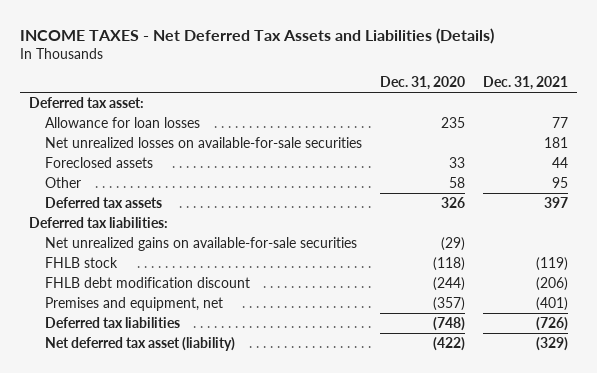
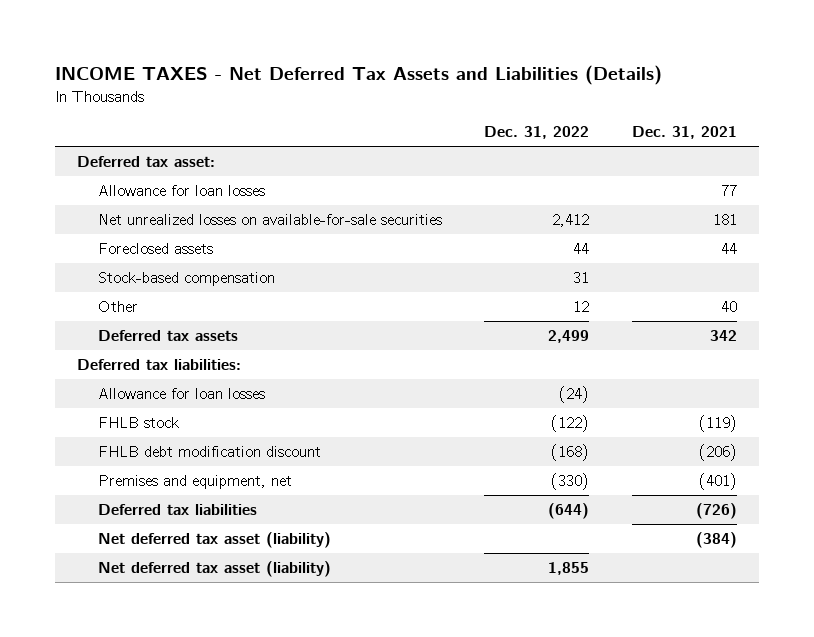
[380,75,466,90] Dec. 31, 2020 -> none
none -> [484,126,590,140] Dec. 31, 2022
none -> [97,271,275,286] Stock-based compensation
[552,176,569,188] 95 -> [721,300,738,312] 40
[544,196,569,208] 397 -> [710,329,738,341] 342
[45,236,358,251] Net unrealized gains on available-for-sale securities -> none
none -> [97,387,265,399] Allowance for loan losses
[536,336,569,351] (329) -> [696,531,738,548] (384)
none -> [97,560,331,577] Net deferred tax asset (liability)

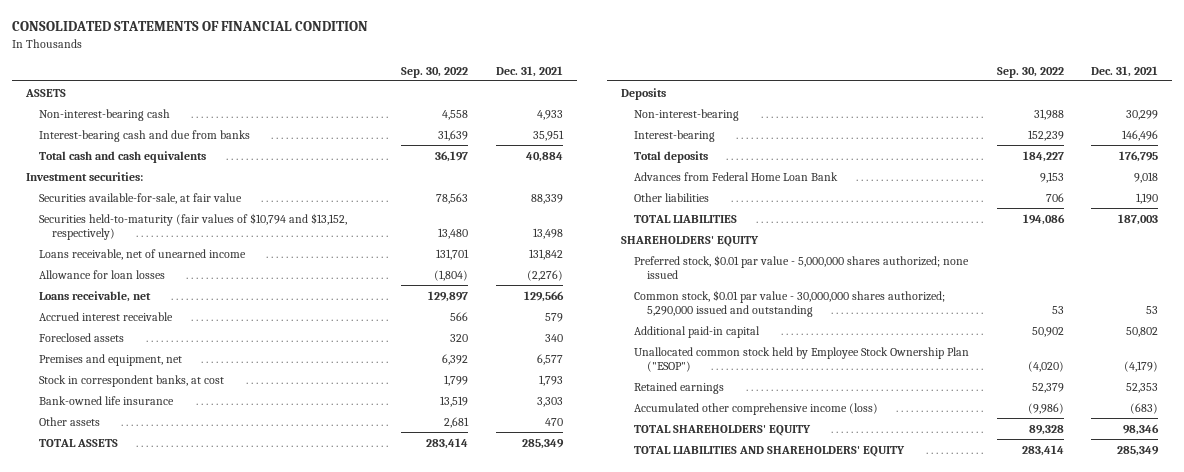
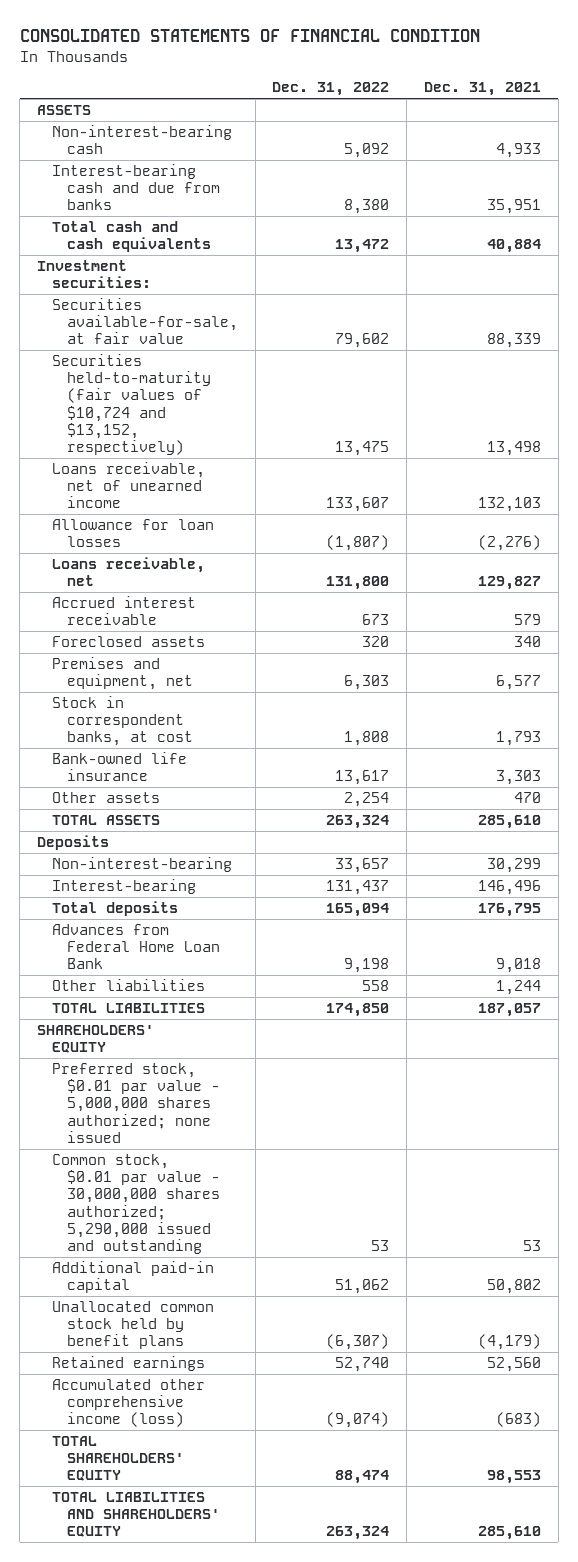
[401,66,469,78] Sep. 30, 2022 -> none
none -> [272,82,390,97] Dec. 31, 2022
[38,212,347,240] Securities held-to-maturity (fair values of $10,794 and $13,152, respectively) -> [51,354,211,456] Securities held-to-maturity (fair values of $10,724 and $13,152, respectively)
[528,248,563,260] 131,842 -> [477,497,541,513] 132,103
[523,290,564,302] 129,566 -> [477,576,541,591] 129,827
[521,438,564,449] 285,349 -> [477,815,541,830] 285,610
[1136,192,1159,204] 1,190 -> [495,980,541,996] 1,244
[1118,213,1159,225] 187,003 -> [477,1003,541,1018] 187,057
[634,346,970,372] Unallocated common stock held by Employee Stock Ownership Plan ("ESOP") -> [51,1301,214,1350] Unallocated common stock held by benefit plans
[1126,382,1159,393] 52,353 -> [486,1357,541,1373] 52,560
[1123,423,1160,435] 98,346 -> [486,1470,541,1485] 98,553
[1117,445,1160,456] 285,349 -> [477,1526,541,1541] 285,610

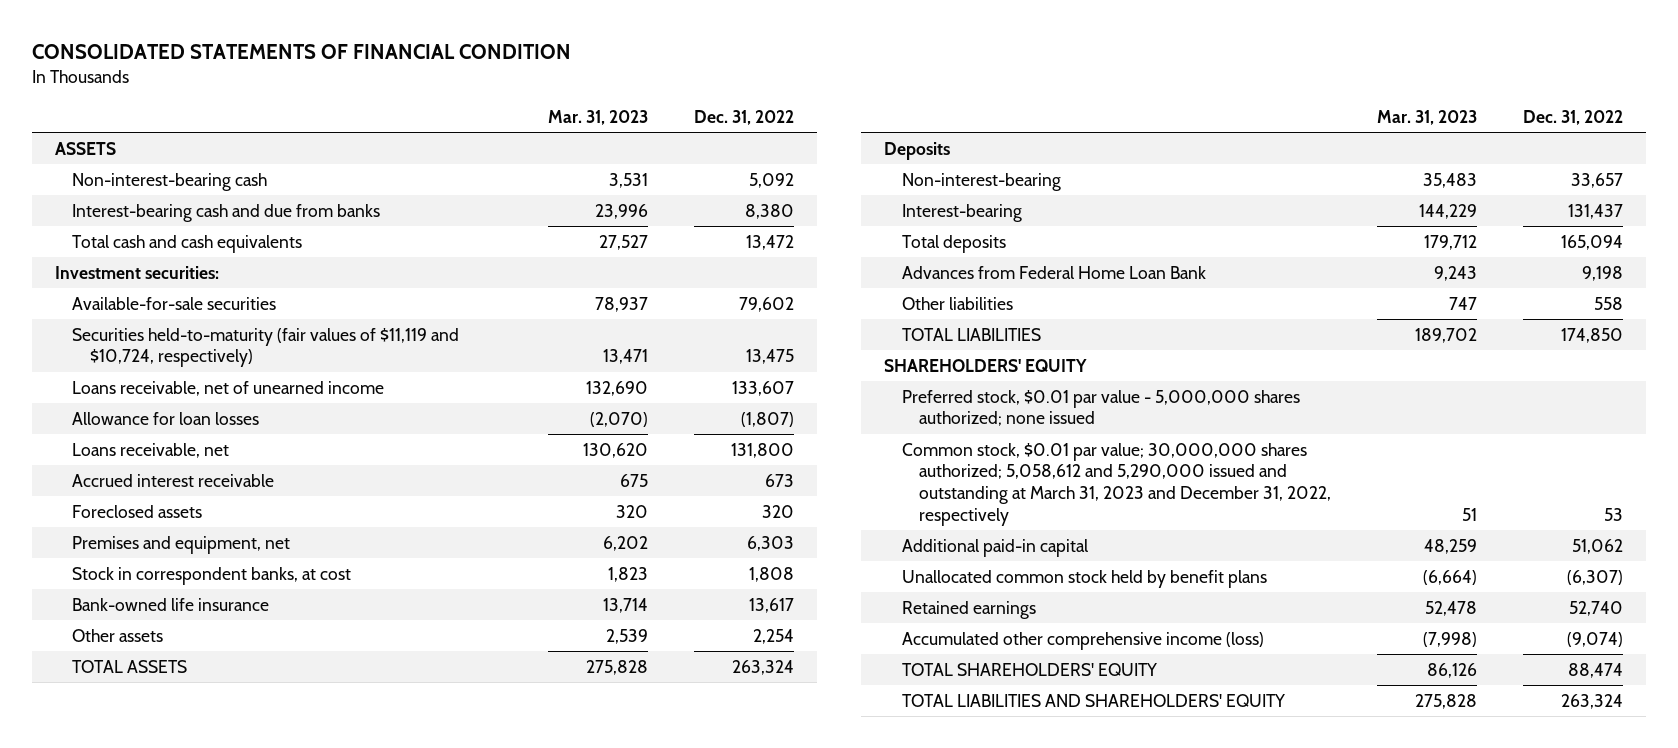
[423,82,541,97] Dec. 31, 2021 -> none
none -> [547,109,648,125] Mar. 31, 2023
[51,298,238,345] Securities available-for-sale, at fair value -> [72,296,277,310] Available-for-sale securities
[51,354,211,456] Securities held-to-maturity (fair values of $10,724 and $13,152, respectively) -> [72,327,460,368] Securities held-to-maturity (fair values of $11,119 and $10,724, respectively)
[51,1154,220,1255] Common stock, $0.01 par value - 30,000,000 shares authorized; 5,290,000 issued and outstanding -> [901,442,1331,526] Common stock, $0.01 par value; 30,000,000 shares authorized; 5,058,612 and 5,290,000 issued and outstanding at March 31, 2023 and December 31, 2022, respectively

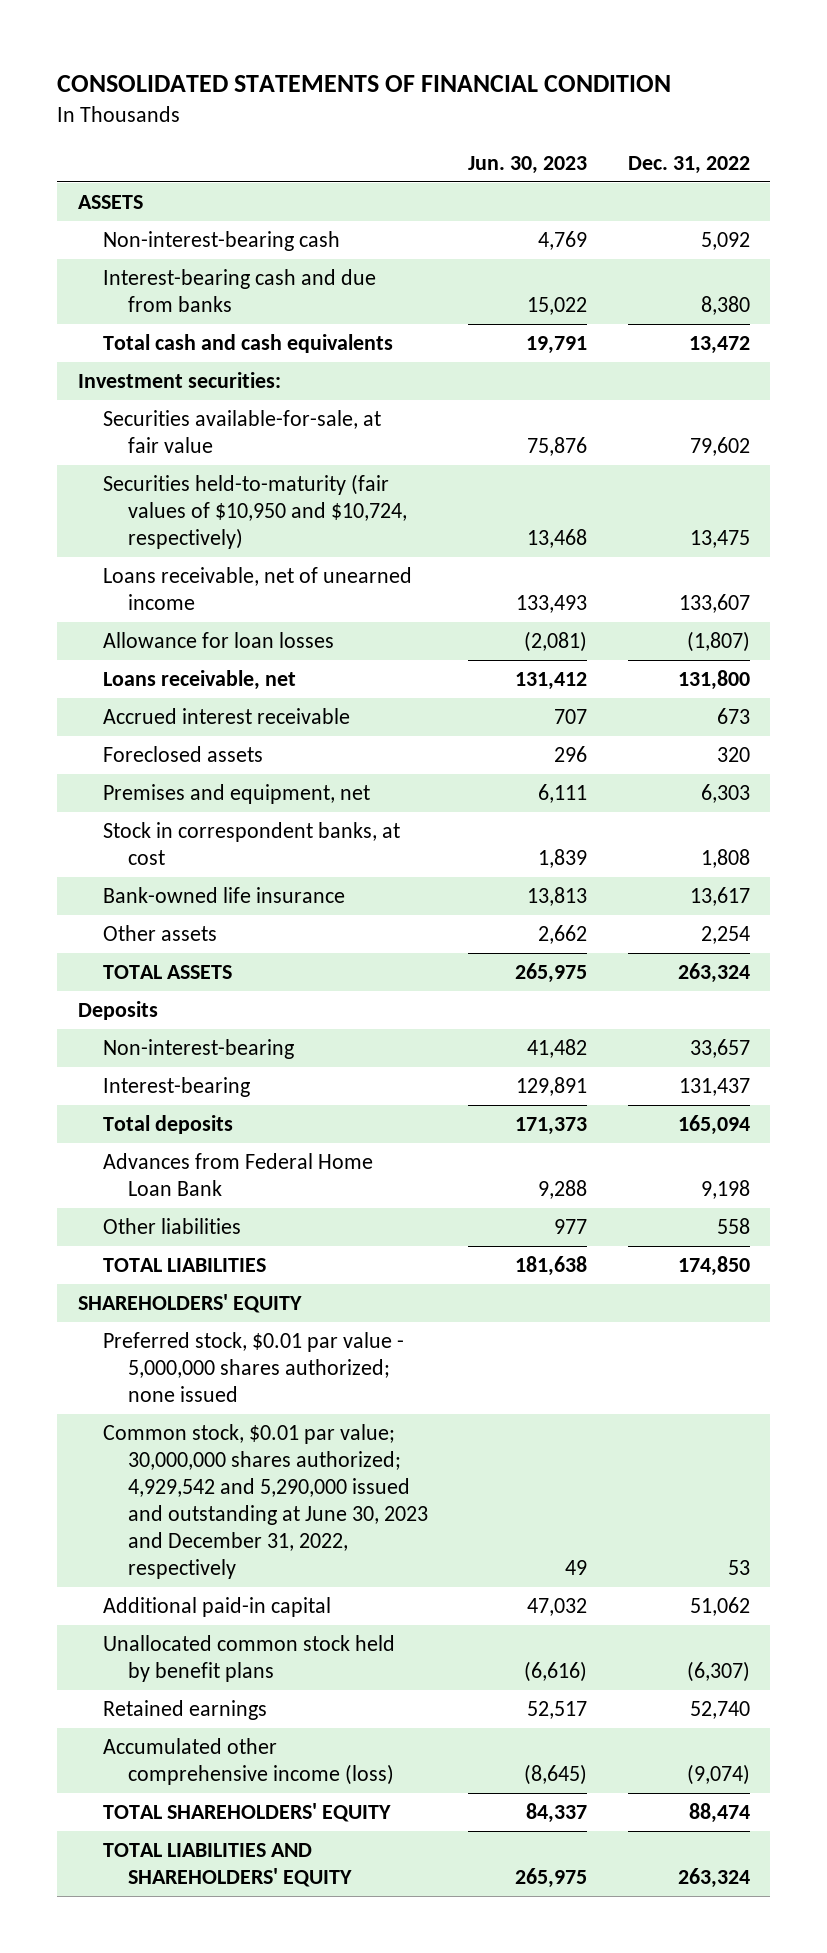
[547,109,648,125] Mar. 31, 2023 -> none
none -> [468,156,588,175] Jun. 30, 2023
[72,296,277,310] Available-for-sale securities -> [102,410,381,454] Securities available-for-sale, at fair value
[72,327,460,368] Securities held-to-maturity (fair values of $11,119 and $10,724, respectively) -> [102,474,407,550] Securities held-to-maturity (fair values of $10,950 and $10,724, respectively)
[901,442,1331,526] Common stock, $0.01 par value; 30,000,000 shares authorized; 5,058,612 and 5,290,000 issued and outstanding at March 31, 2023 and December 31, 2022, respectively -> [102,1424,428,1579] Common stock, $0.01 par value; 30,000,000 shares authorized; 4,929,542 and 5,290,000 issued and outstanding at June 30, 2023 and December 31, 2022, respectively

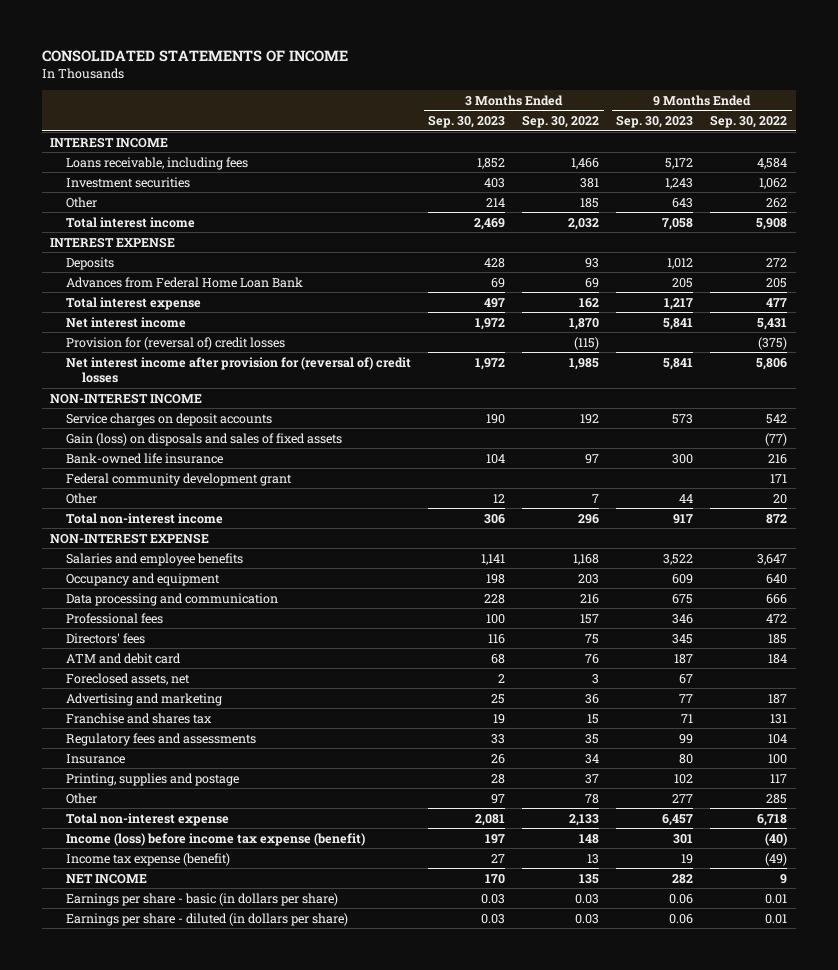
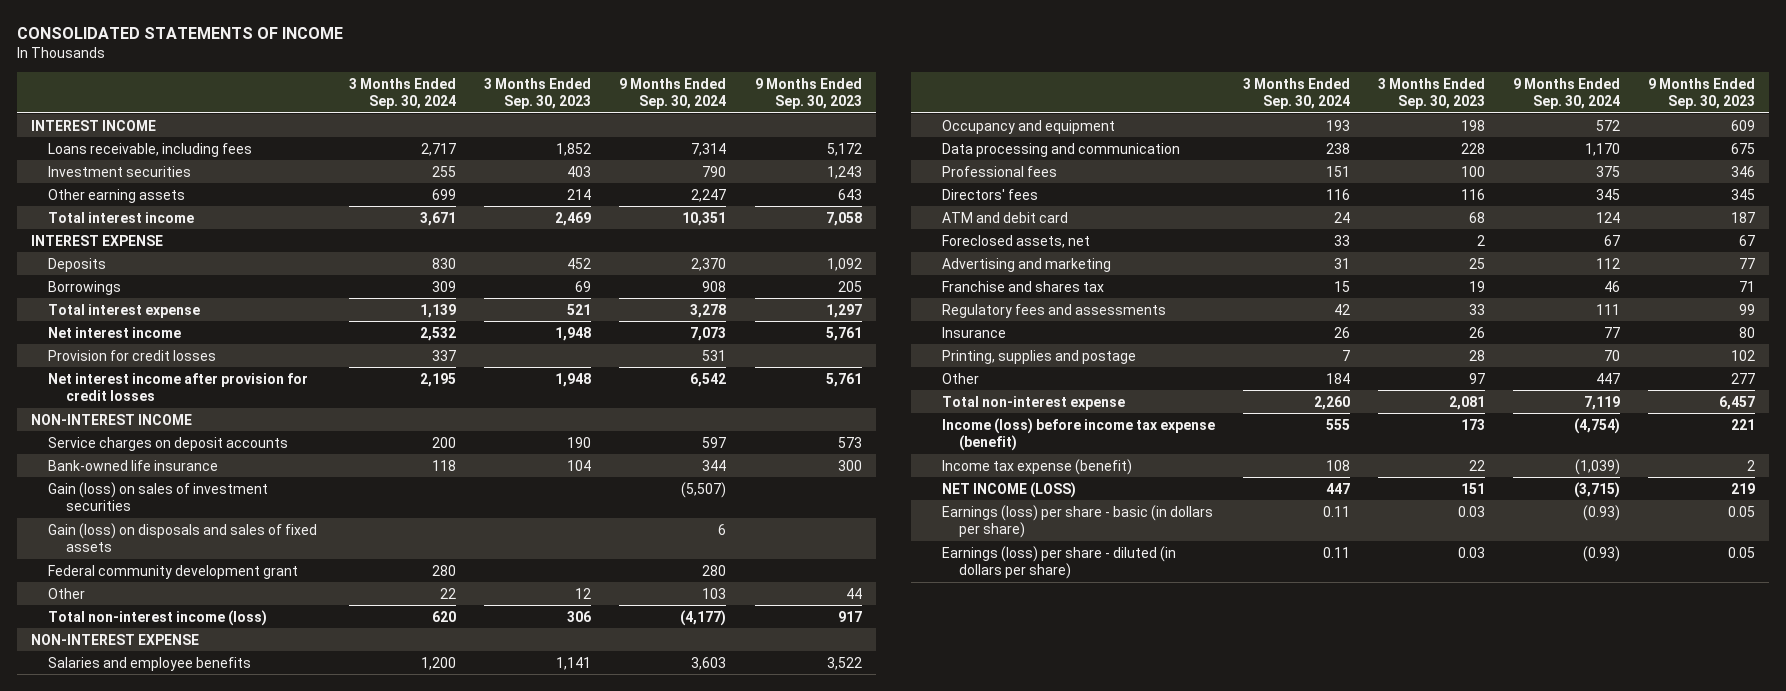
[522,115,600,129] Sep. 30, 2022 -> none
[710,115,788,129] Sep. 30, 2022 -> none
none -> [349,77,457,109] 3 Months Ended Sep. 30, 2024
none -> [619,77,727,109] 9 Months Ended Sep. 30, 2024
[66,196,98,208] Other -> [48,188,186,203] Other earning assets
[484,257,506,268] 428 -> [567,257,592,269] 452
[667,257,694,269] 1,012 -> [826,257,862,271] 1,092
[66,276,304,288] Advances from Federal Home Loan Bank -> [48,280,122,295] Borrowings
[484,297,506,308] 497 -> [567,303,592,315] 521
[664,297,694,310] 1,217 -> [825,303,862,318] 1,297
[475,317,506,330] 1,972 -> [555,326,592,341] 1,948
[663,317,694,330] 5,841 -> [825,326,862,341] 5,761
[66,336,286,350] Provision for (reversal of) credit losses -> [48,349,217,361] Provision for credit losses
[66,356,412,383] Net interest income after provision for (reversal of) credit losses -> [48,372,309,402] Net interest income after provision for credit losses
[475,357,506,370] 1,972 -> [555,372,592,387] 1,948
[663,357,694,370] 5,841 -> [825,372,862,387] 5,761
none -> [48,481,269,512] Gain (loss) on sales of investment securities
[66,432,343,446] Gain (loss) on disposals and sales of fixed assets -> [48,522,318,553] Gain (loss) on disposals and sales of fixed assets
[66,512,224,524] Total non-interest income -> [48,609,268,626] Total non-interest income (loss)
[485,833,506,844] 197 -> [1460,418,1485,430] 173
[673,833,694,844] 301 -> [1730,418,1755,430] 221
[491,853,506,863] 27 -> [1468,459,1485,471] 22
[681,853,694,864] 19 -> [1746,459,1755,471] 2
[66,873,148,884] NET INCOME -> [941,481,1076,498] NET INCOME (LOSS)
[485,873,506,884] 170 -> [1460,482,1485,494] 151
[672,873,694,884] 282 -> [1730,482,1755,494] 219
[66,892,339,906] Earnings per share - basic (in dollars per share) -> [941,504,1213,539] Earnings (loss) per share - basic (in dollars per share)
[669,893,694,904] 0.06 -> [1727,505,1755,517] 0.05
[66,912,349,926] Earnings per share - diluted (in dollars per share) -> [941,545,1176,580] Earnings (loss) per share - diluted (in dollars per share)
[669,913,694,924] 0.06 -> [1727,546,1755,558] 0.05

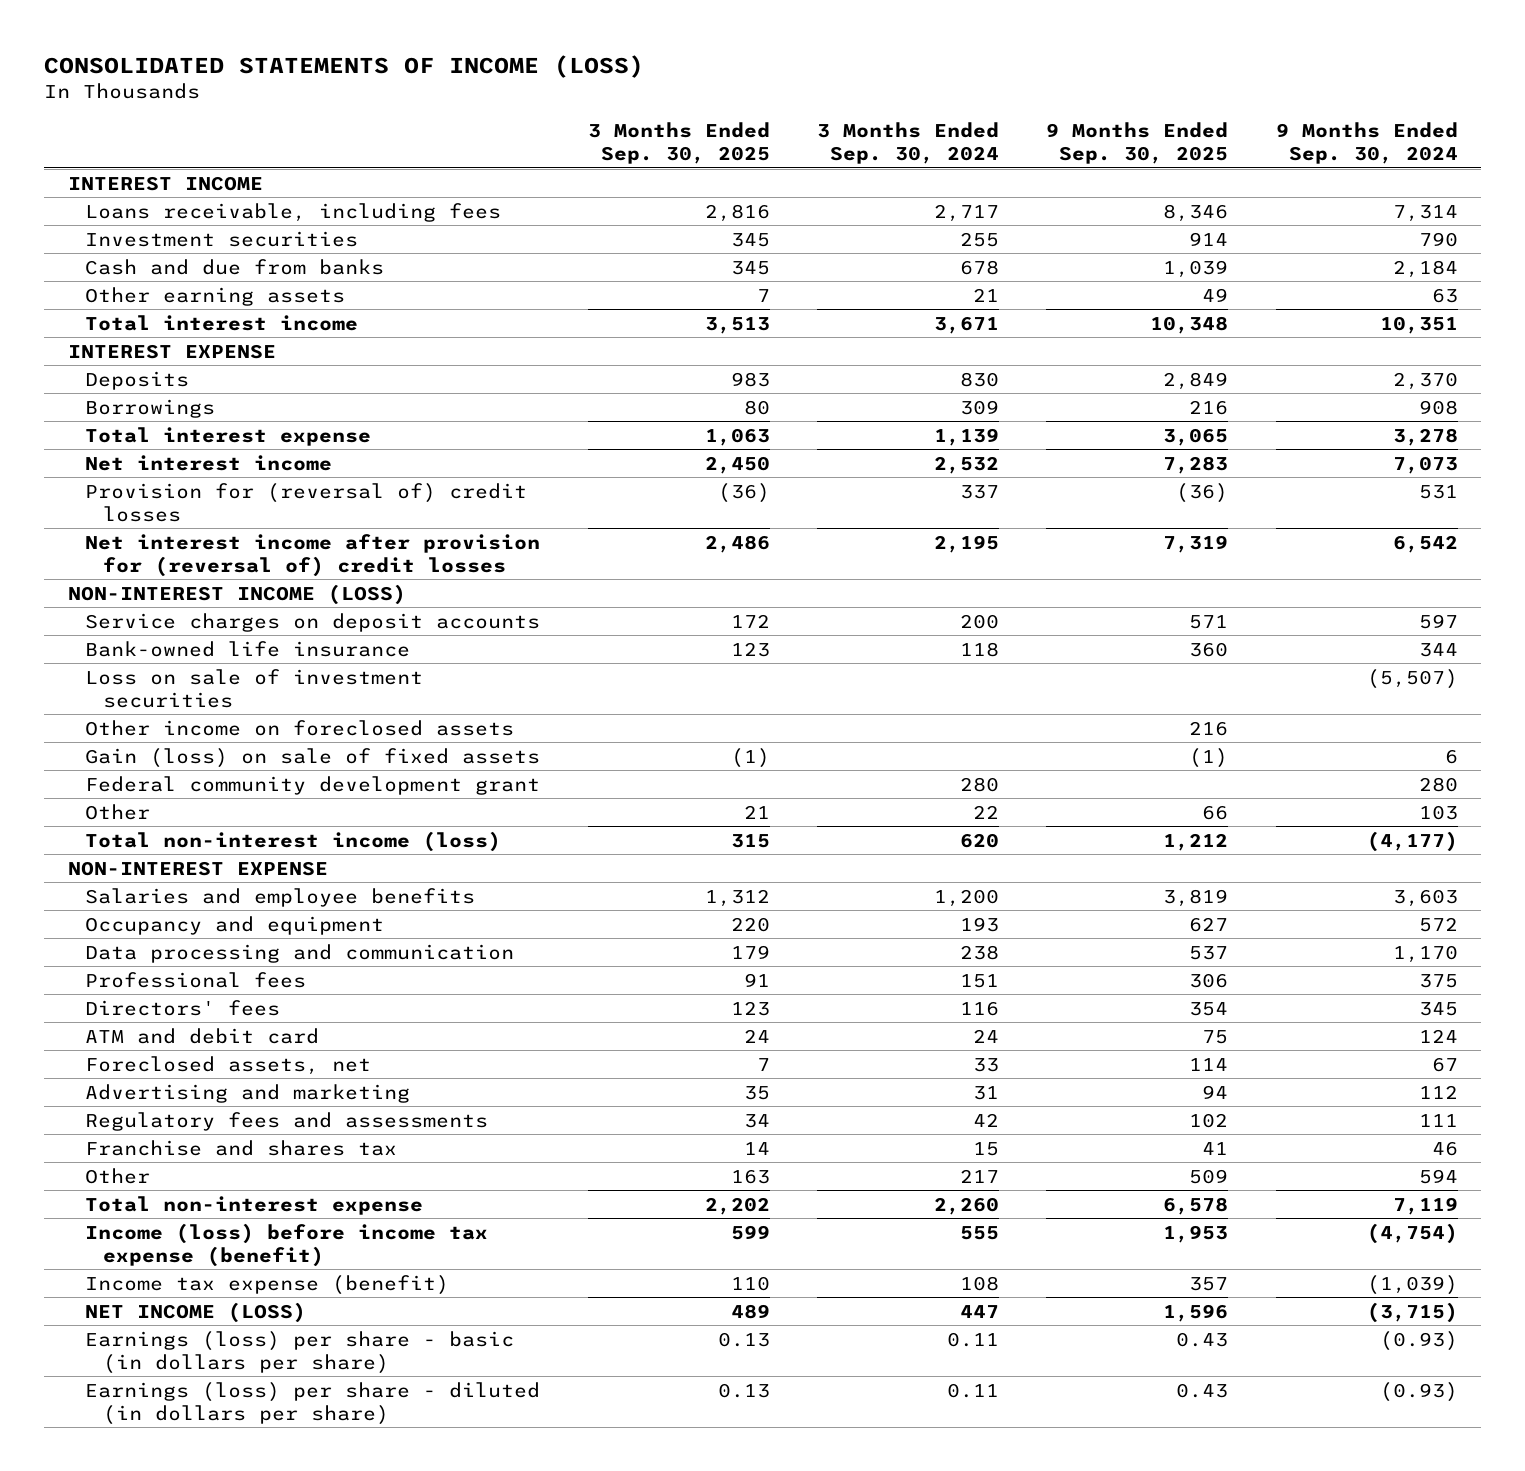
[17,26,344,39] CONSOLIDATED STATEMENTS OF INCOME -> [43,54,644,78] CONSOLIDATED STATEMENTS OF INCOME (LOSS)
[484,77,592,109] 3 Months Ended Sep. 30, 2023 -> none
[754,77,862,109] 9 Months Ended Sep. 30, 2023 -> none
none -> [587,121,770,164] 3 Months Ended Sep. 30, 2025
none -> [1046,121,1229,164] 9 Months Ended Sep. 30, 2025
none -> [85,258,385,275] Cash and due from banks
[432,188,457,200] 699 -> [972,287,999,302] 21
[691,188,727,202] 2,247 -> [1431,287,1458,303] 63
[48,349,217,361] Provision for credit losses -> [85,482,528,522] Provision for (reversal of) credit losses
[48,372,309,402] Net interest income after provision for credit losses -> [85,533,541,577] Net interest income after provision for (reversal of) credit losses
[31,413,193,425] NON-INTEREST INCOME -> [67,583,406,605] NON-INTEREST INCOME (LOSS)
[48,481,269,512] Gain (loss) on sales of investment securities -> [85,668,424,708] Loss on sale of investment securities
none -> [85,719,515,736] Other income on foreclosed assets
[48,522,318,553] Gain (loss) on disposals and sales of fixed assets -> [85,747,541,768] Gain (loss) on sale of fixed assets
[941,326,1006,338] Insurance -> none
[941,349,1136,364] Printing, supplies and postage -> none
[941,280,1104,292] Franchise and shares tax -> [85,1139,398,1156] Franchise and shares tax
[1325,372,1350,384] 184 -> [959,1168,999,1183] 217
[1595,372,1620,384] 447 -> [1418,1168,1458,1184] 594

